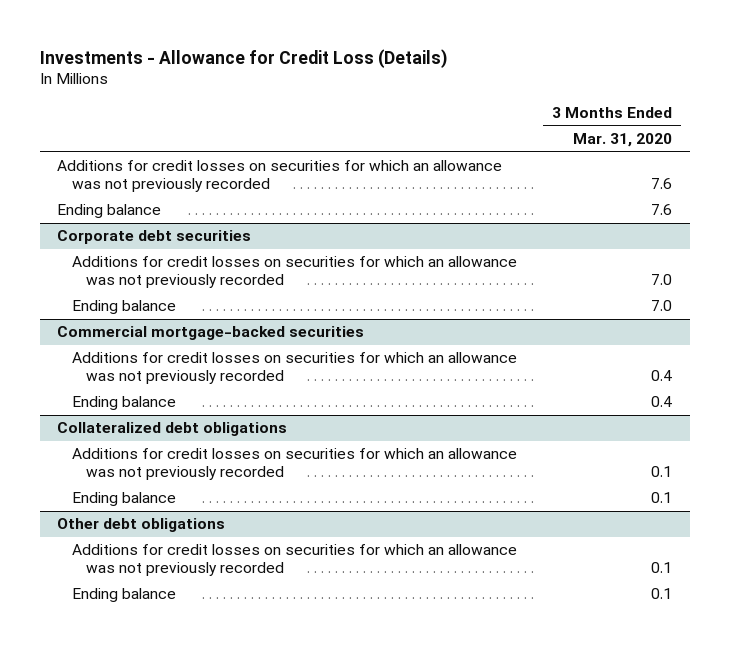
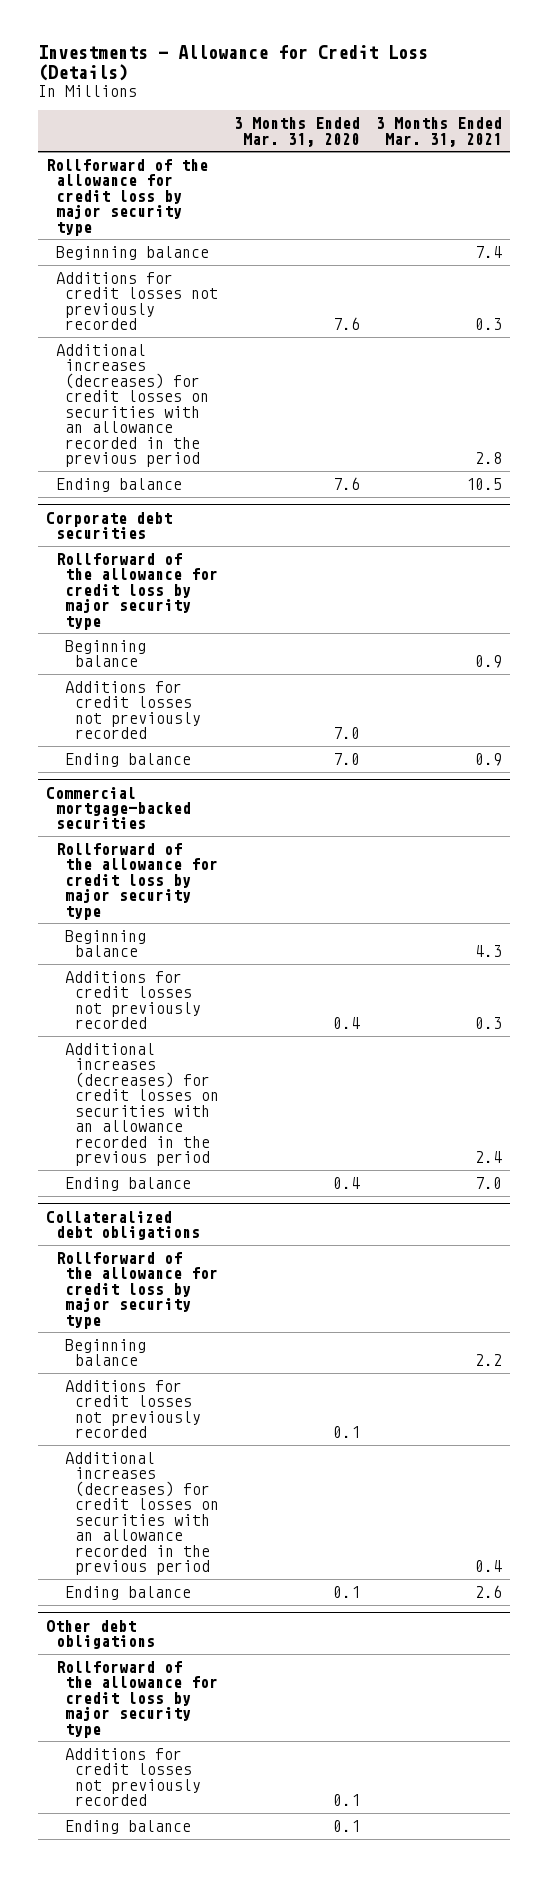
none -> [376,117,503,147] 3 Months Ended Mar. 31, 2021
none -> [46,158,209,236] Rollforward of the allowance for credit loss by major security type
none -> [55,245,209,260] Beginning balance
[57,160,503,193] Additions for credit losses on securities for which an allowance was not previously recorded -> [55,271,219,331] Additions for credit losses not previously recorded
none -> [55,343,210,468] Additional increases (decreases) for credit losses on securities with an allowance recorded in the previous period
none -> [55,552,219,630] Rollforward of the allowance for credit loss by major security type
none -> [65,639,147,668] Beginning balance
[71,256,517,289] Additions for credit losses on securities for which an allowance was not previously recorded -> [65,680,201,740] Additions for credit losses not previously recorded
none -> [55,842,219,920] Rollforward of the allowance for credit loss by major security type
none -> [65,929,147,958] Beginning balance
[71,352,517,385] Additions for credit losses on securities for which an allowance was not previously recorded -> [65,970,201,1030] Additions for credit losses not previously recorded
none -> [65,1042,219,1167] Additional increases (decreases) for credit losses on securities with an allowance recorded in the previous period
none -> [55,1251,219,1329] Rollforward of the allowance for credit loss by major security type
none -> [65,1338,147,1367] Beginning balance
[71,448,517,481] Additions for credit losses on securities for which an allowance was not previously recorded -> [65,1379,201,1439] Additions for credit losses not previously recorded
none -> [65,1451,219,1576] Additional increases (decreases) for credit losses on securities with an allowance recorded in the previous period
none -> [55,1660,219,1738] Rollforward of the allowance for credit loss by major security type
[71,544,517,577] Additions for credit losses on securities for which an allowance was not previously recorded -> [65,1747,201,1807] Additions for credit losses not previously recorded

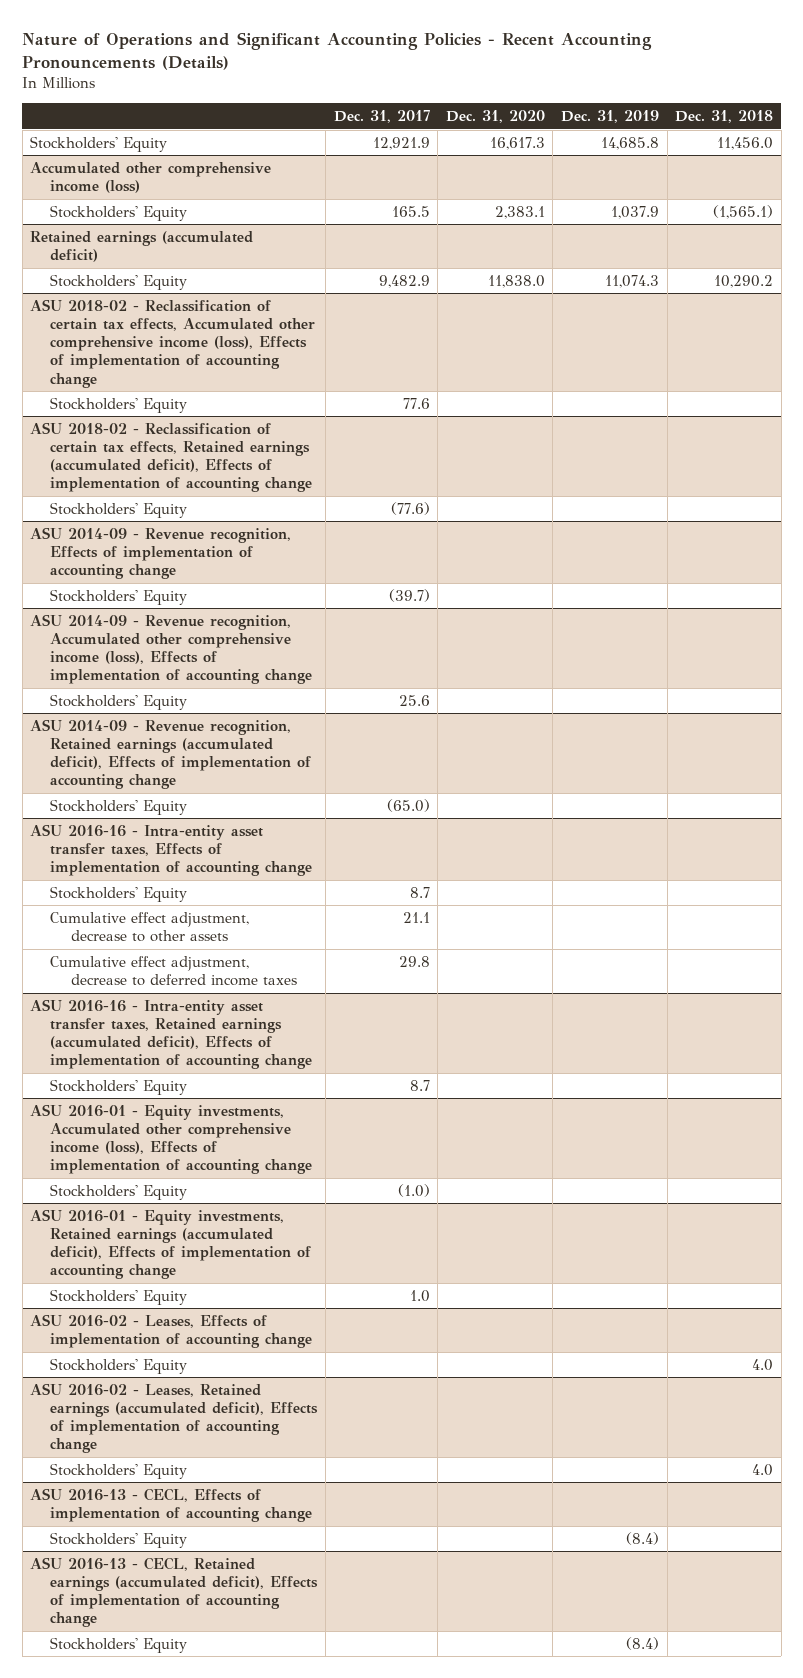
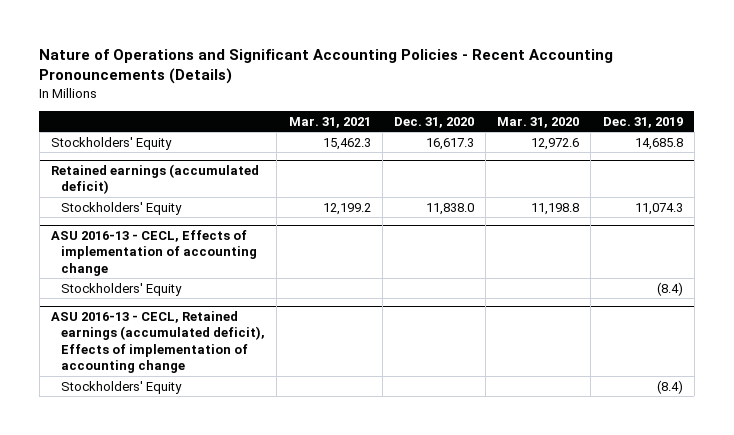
[333,110,430,124] Dec. 31, 2017 -> none
[675,110,774,124] Dec. 31, 2018 -> none
none -> [288,116,371,128] Mar. 31, 2021
none -> [497,116,580,128] Mar. 31, 2020
[30,161,272,194] Accumulated other comprehensive income (loss) -> none
[50,204,188,221] Stockholders' Equity -> none
[30,298,316,388] ASU 2018-02 - Reclassification of certain tax effects, Accumulated other comprehensive income (loss), Effects of implementation of accounting change -> none
[50,396,188,413] Stockholders' Equity -> none
[30,421,313,493] ASU 2018-02 - Reclassification of certain tax effects, Retained earnings (accumulated deficit), Effects of implementation of accounting change -> none
[50,501,188,518] Stockholders' Equity -> none
[30,526,292,580] ASU 2014-09 - Revenue recognition, Effects of implementation of accounting change -> none
[50,588,188,605] Stockholders' Equity -> none
[30,613,313,685] ASU 2014-09 - Revenue recognition, Accumulated other comprehensive income (loss), Effects of implementation of accounting change -> none
[50,693,188,710] Stockholders' Equity -> none
[30,718,312,790] ASU 2014-09 - Revenue recognition, Retained earnings (accumulated deficit), Effects of implementation of accounting change -> none
[50,798,188,815] Stockholders' Equity -> none
[30,823,313,877] ASU 2016-16 - Intra-entity asset transfer taxes, Effects of implementation of accounting change -> none
[50,885,188,902] Stockholders' Equity -> none
[50,911,250,943] Cumulative effect adjustment, decrease to other assets -> none
[50,955,297,987] Cumulative effect adjustment, decrease to deferred income taxes -> none
[30,998,313,1070] ASU 2016-16 - Intra-entity asset transfer taxes, Retained earnings (accumulated deficit), Effects of implementation of accounting change -> none
[50,1078,188,1095] Stockholders' Equity -> none
[30,1103,313,1175] ASU 2016-01 - Equity investments, Accumulated other comprehensive income (loss), Effects of implementation of accounting change -> none
[50,1183,188,1200] Stockholders' Equity -> none
[30,1208,312,1280] ASU 2016-01 - Equity investments, Retained earnings (accumulated deficit), Effects of implementation of accounting change -> none
[50,1288,188,1305] Stockholders' Equity -> none
[30,1313,313,1349] ASU 2016-02 - Leases, Effects of implementation of accounting change -> none
[50,1357,188,1374] Stockholders' Equity -> none
[30,1382,319,1454] ASU 2016-02 - Leases, Retained earnings (accumulated deficit), Effects of implementation of accounting change -> none
[50,1462,188,1479] Stockholders' Equity -> none

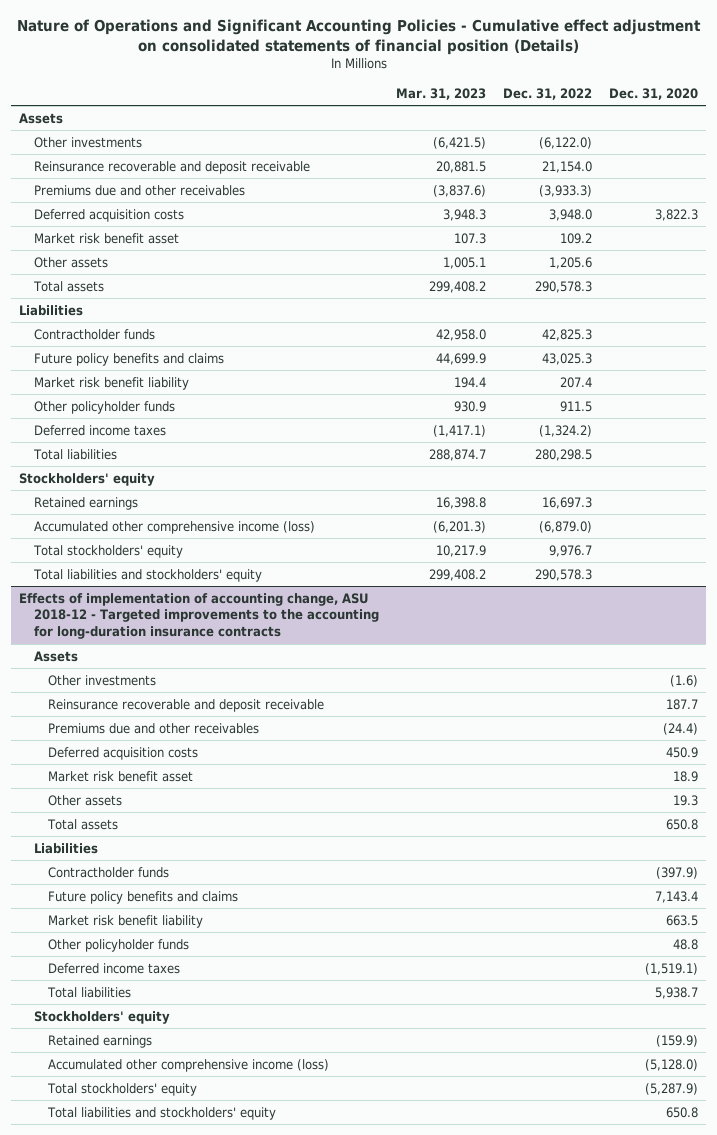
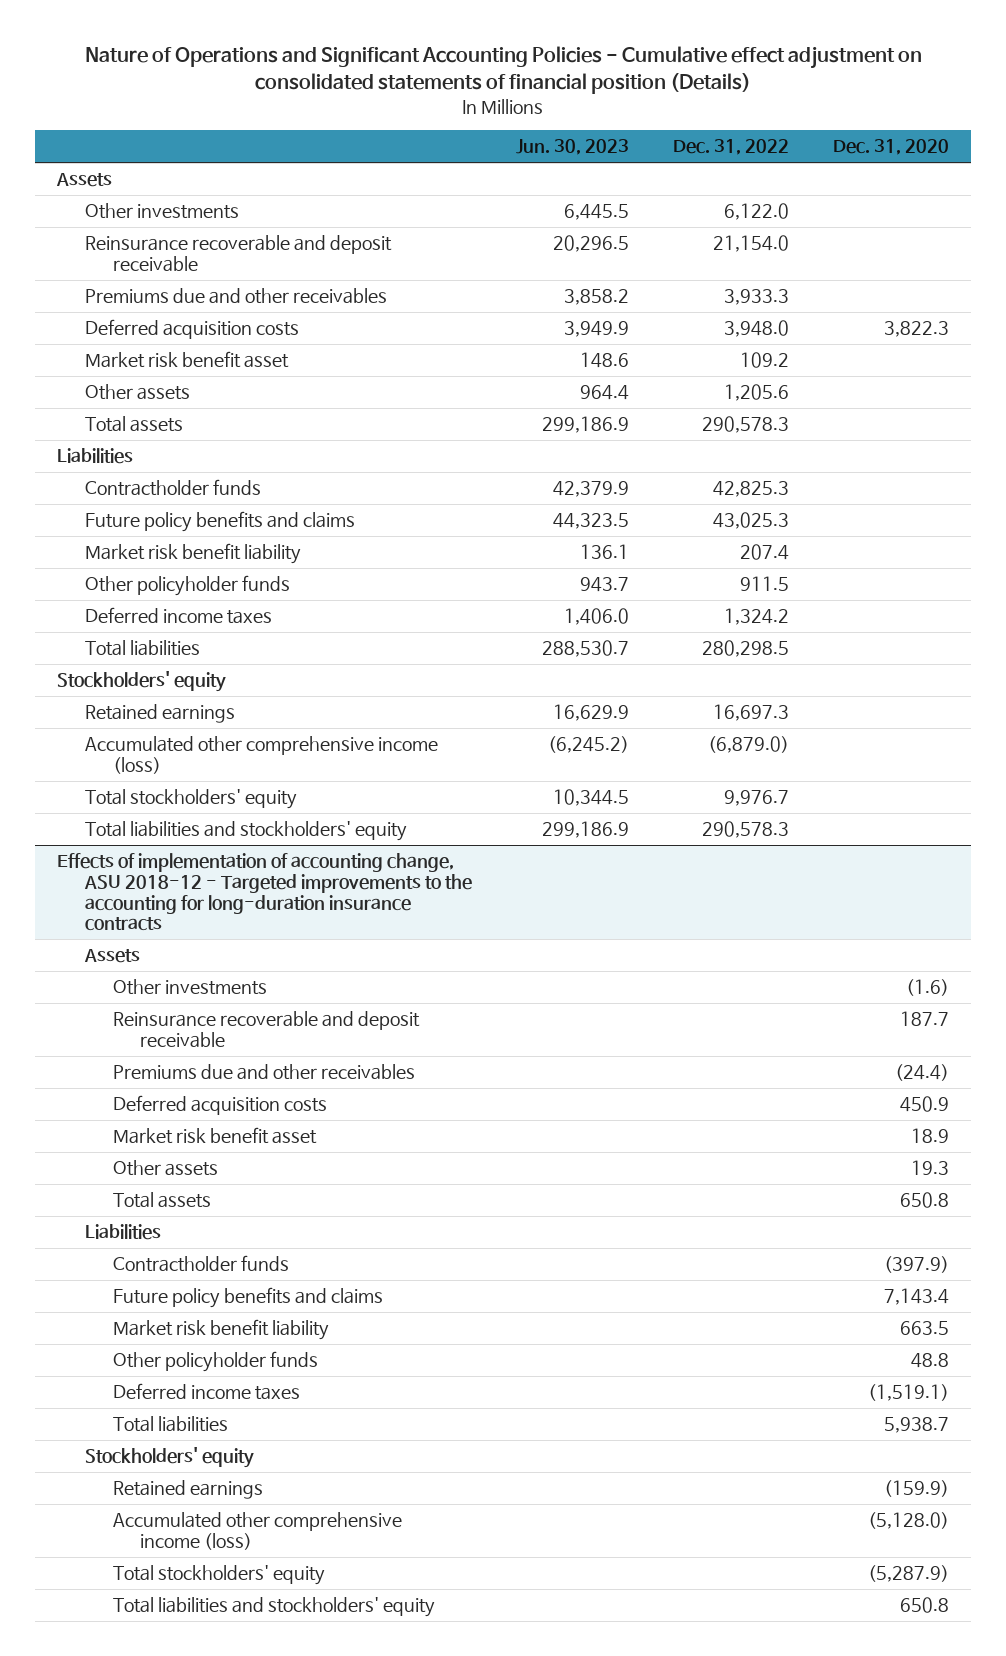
[395,87,486,100] Mar. 31, 2023 -> none
none -> [515,139,629,156] Jun. 30, 2023
[538,136,592,149] (6,122.0) -> [723,203,789,221] 6,122.0
[538,184,592,197] (3,933.3) -> [723,289,789,306] 3,933.3
[538,424,592,437] (1,324.2) -> [723,608,789,626] 1,324.2

